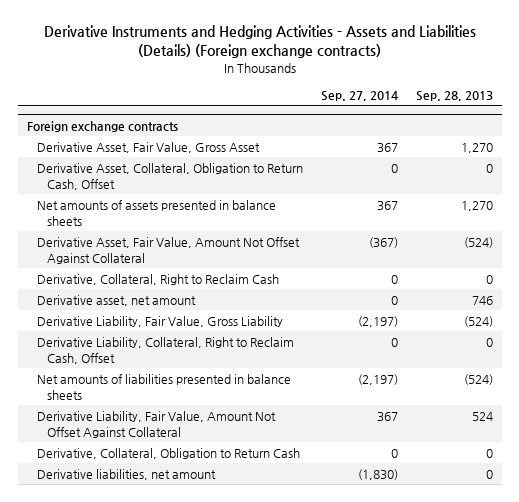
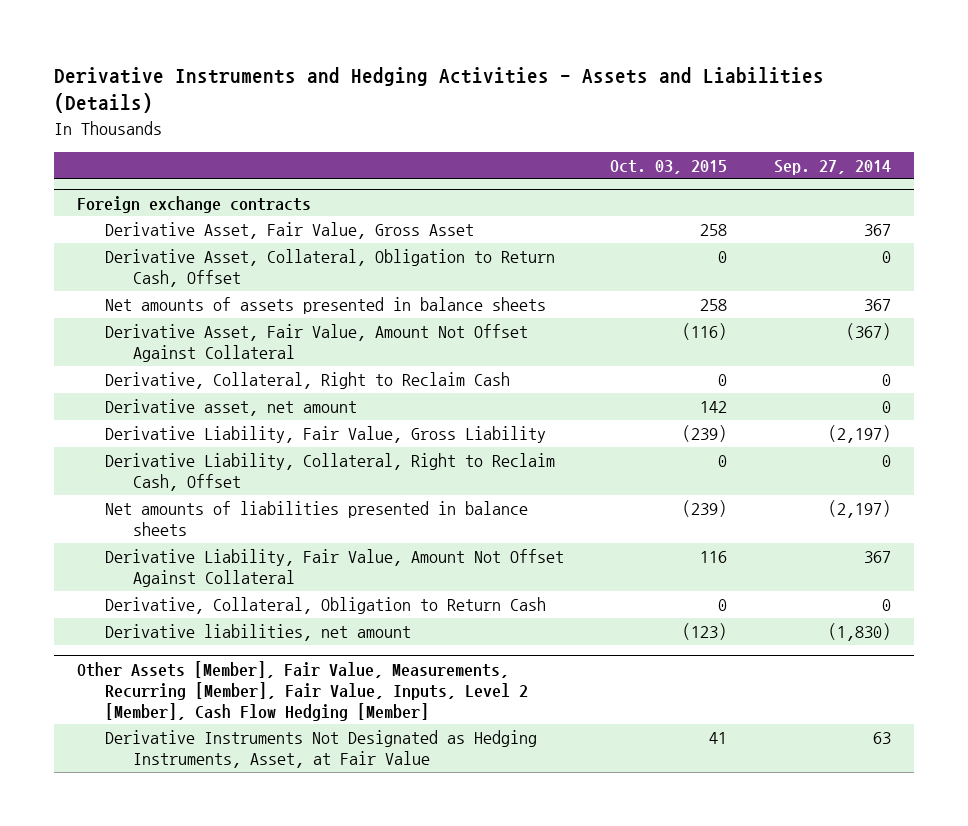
[43,25,476,59] Derivative Instruments and Hedging Activities - Assets and Liabilities (Details) (Foreign exchange contracts) -> [53,66,824,114] Derivative Instruments and Hedging Activities - Assets and Liabilities (Details)
[415,91,493,102] Sep. 28, 2013 -> none
none -> [610,159,728,174] Oct. 03, 2015
none -> [77,660,529,721] Other Assets [Member], Fair Value, Measurements, Recurring [Member], Fair Value, Inputs, Level 2 [Member], Cash Flow Hedging [Member]
none -> [105,730,538,769] Derivative Instruments Not Designated as Hedging Instruments, Asset, at Fair Value

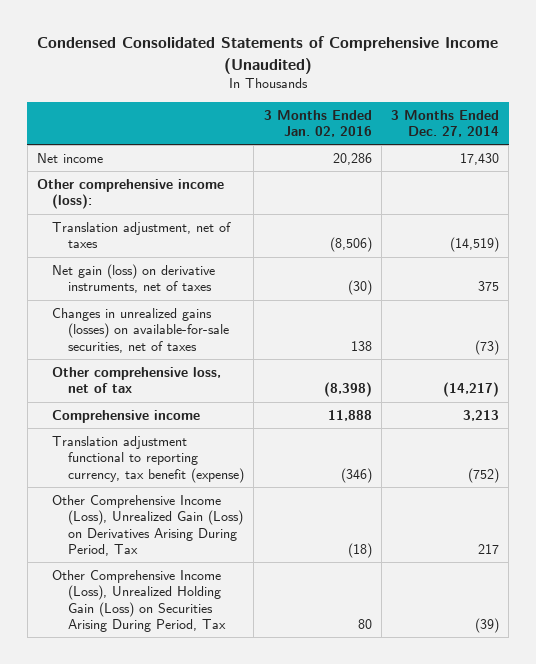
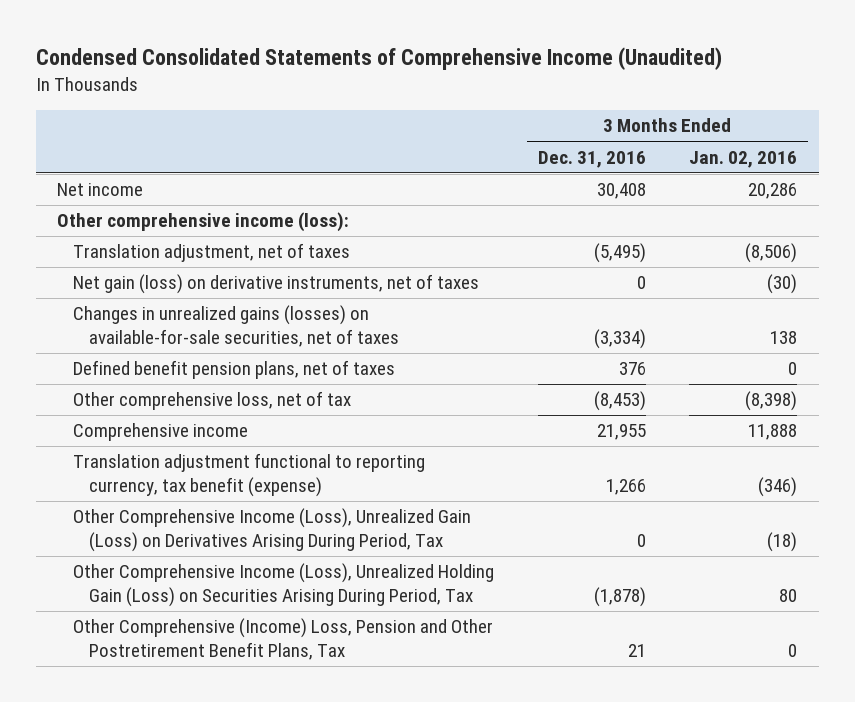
[391,109,500,137] 3 Months Ended Dec. 27, 2014 -> none
none -> [537,150,646,168] Dec. 31, 2016
none -> [73,360,396,380] Defined benefit pension plans, net of taxes
none -> [73,618,494,661] Other Comprehensive (Income) Loss, Pension and Other Postretirement Benefit Plans, Tax

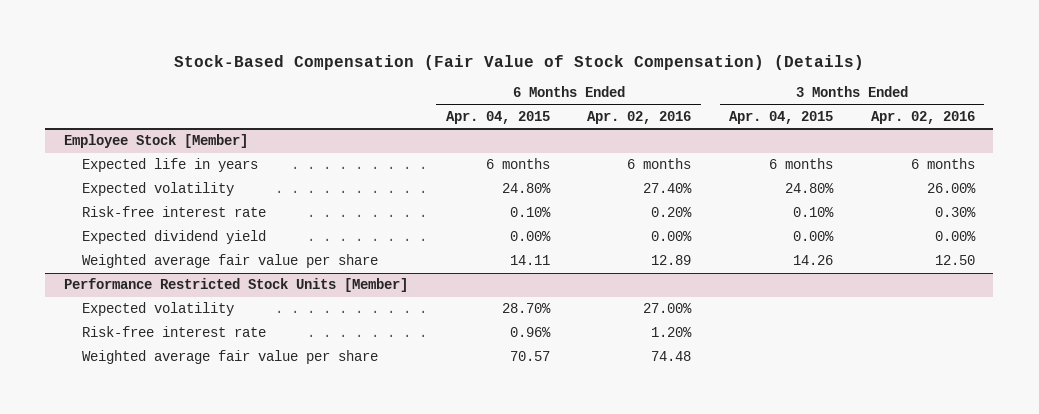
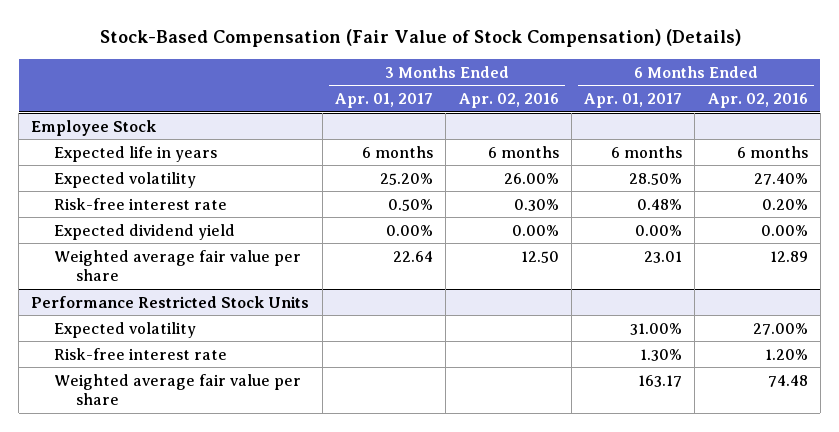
[445,111,550,125] Apr. 04, 2015 -> none
[729,111,834,125] Apr. 04, 2015 -> none
none -> [334,92,433,108] Apr. 01, 2017
none -> [584,92,683,108] Apr. 01, 2017
[64,134,249,149] Employee Stock [Member] -> [31,119,157,136] Employee Stock
[64,278,409,293] Performance Restricted Stock Units [Member] -> [31,295,310,308] Performance Restricted Stock Units

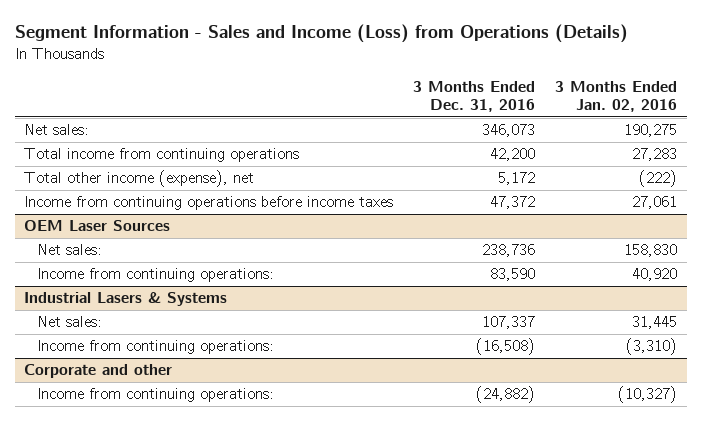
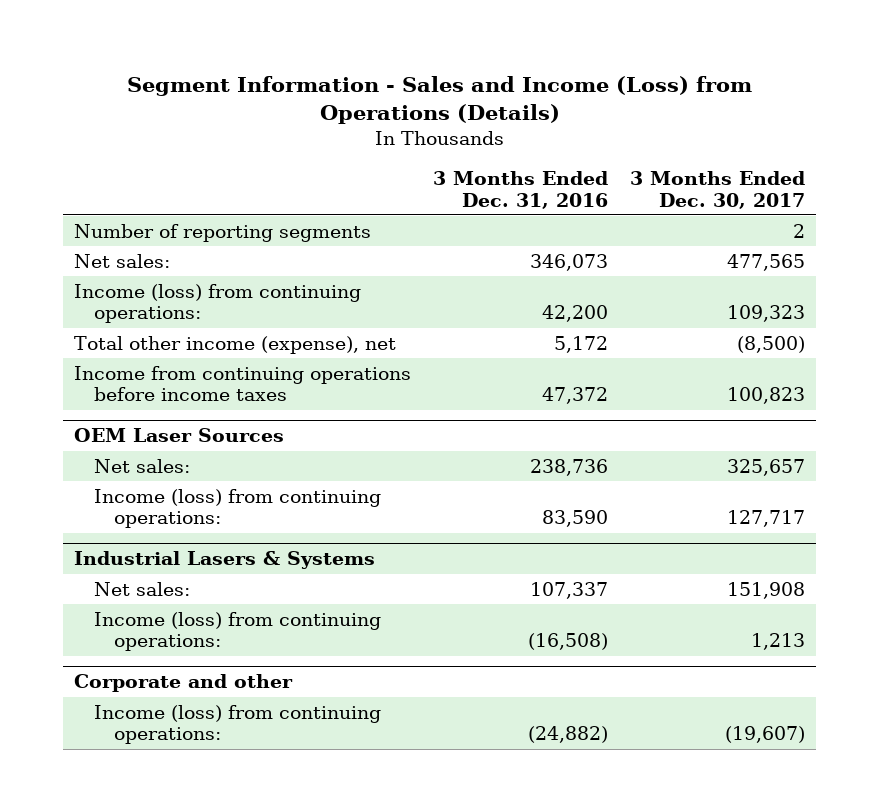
[554,80,677,113] 3 Months Ended Jan. 02, 2016 -> none
none -> [630,171,806,209] 3 Months Ended Dec. 30, 2017
none -> [74,223,372,242] Number of reporting segments
[24,148,300,163] Total income from continuing operations -> [74,283,362,324] Income (loss) from continuing operations:
[37,268,275,283] Income from continuing operations: -> [94,488,382,529] Income (loss) from continuing operations:
[37,340,275,355] Income from continuing operations: -> [94,611,382,652] Income (loss) from continuing operations:
[37,388,275,403] Income from continuing operations: -> [94,704,382,745] Income (loss) from continuing operations:

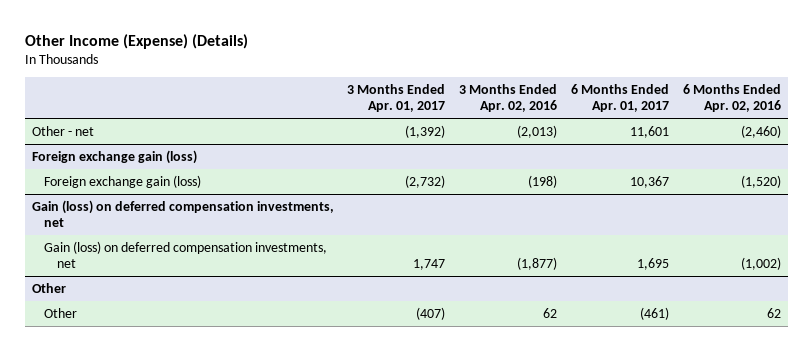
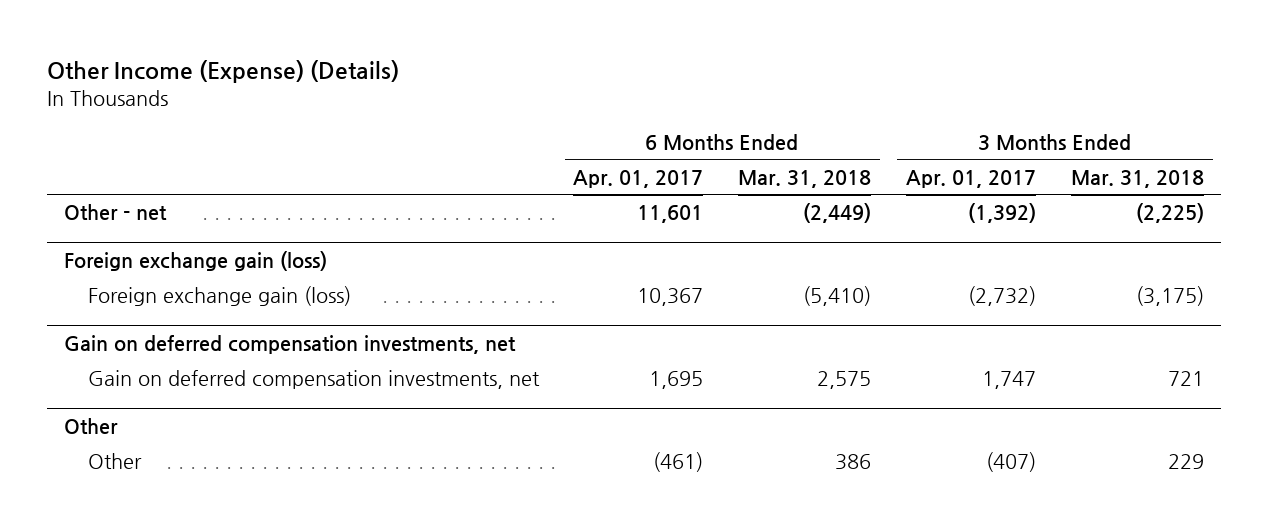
[459,84,558,112] 3 Months Ended Apr. 02, 2016 -> none
[682,84,781,112] 6 Months Ended Apr. 02, 2016 -> none
none -> [738,169,872,188] Mar. 31, 2018
none -> [1071,169,1205,188] Mar. 31, 2018
[31,199,334,227] Gain (loss) on deferred compensation investments, net -> [64,335,517,355] Gain on deferred compensation investments, net
[44,240,328,268] Gain (loss) on deferred compensation investments, net -> [87,370,540,390] Gain on deferred compensation investments, net

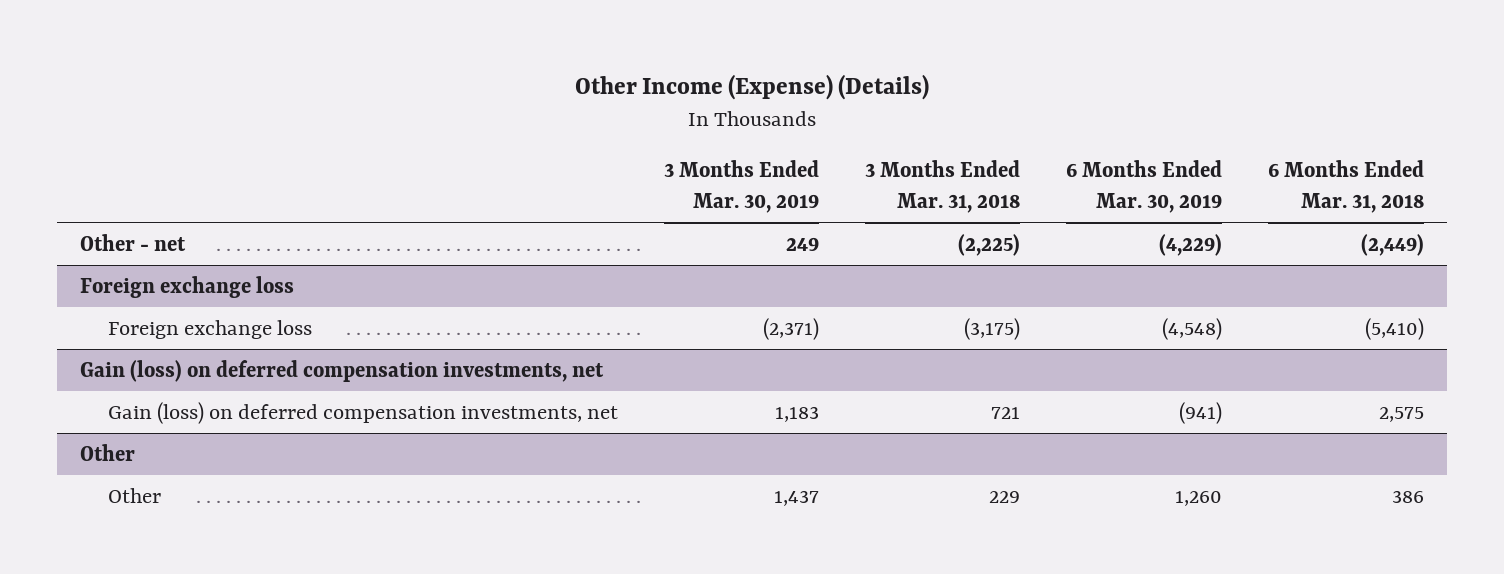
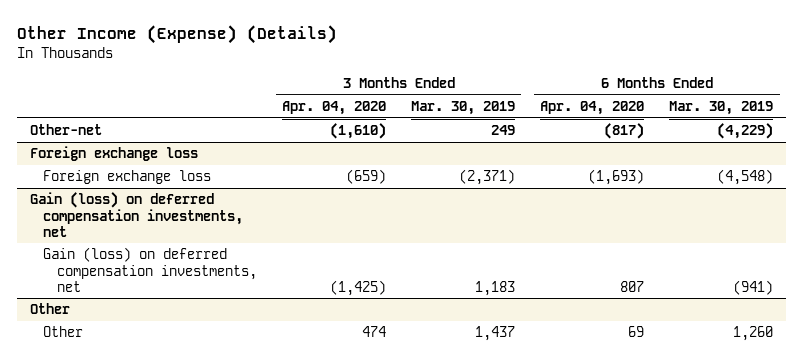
[864,160,1020,213] 3 Months Ended Mar. 31, 2018 -> none
[1267,160,1424,213] 6 Months Ended Mar. 31, 2018 -> none
none -> [282,101,387,116] Apr. 04, 2020
none -> [540,101,645,116] Apr. 04, 2020
[80,233,187,251] Other - net -> [29,124,102,136] Other-net

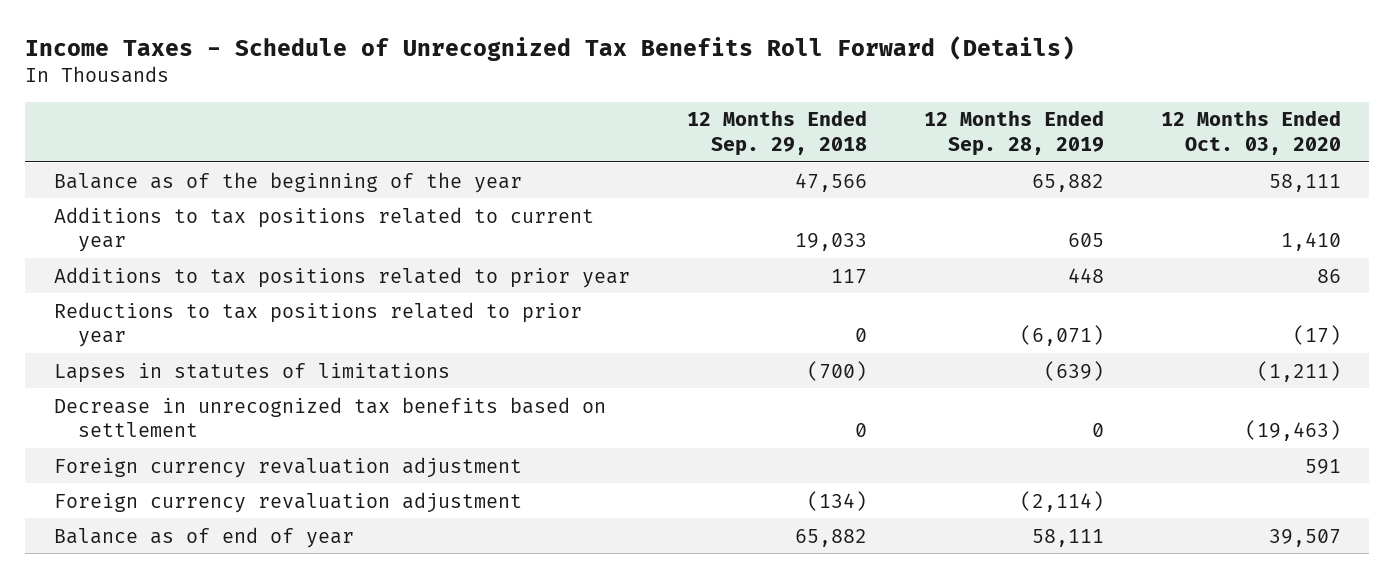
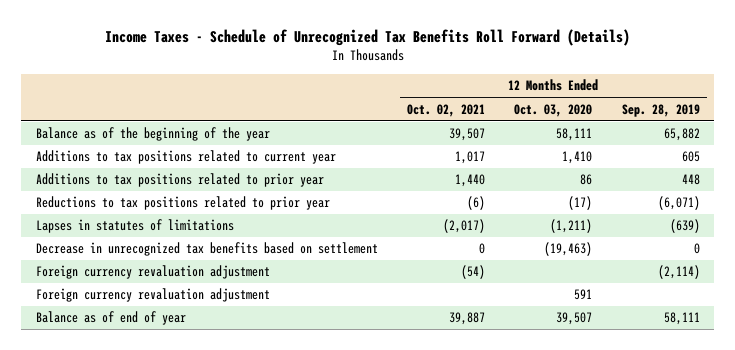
[686,110,867,157] 12 Months Ended Sep. 29, 2018 -> none
none -> [406,103,485,117] Oct. 02, 2021
[53,456,522,478] Foreign currency revaluation adjustment -> [35,288,270,303] Foreign currency revaluation adjustment

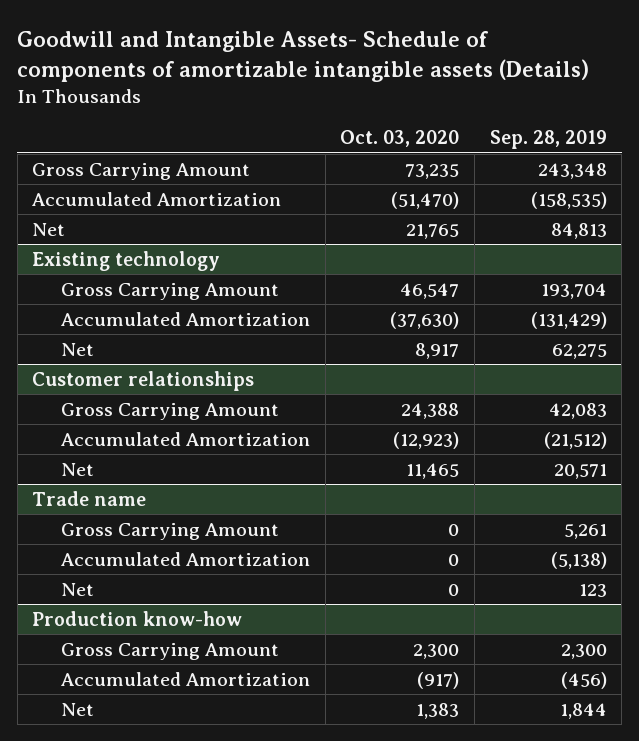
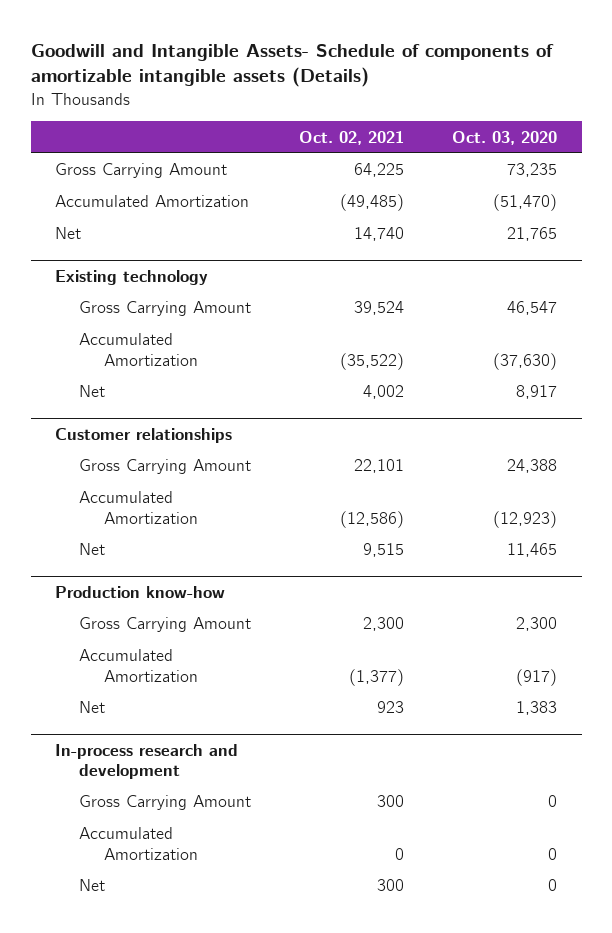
[489,130,607,150] Sep. 28, 2019 -> none
none -> [299,130,405,145] Oct. 02, 2021
[32,490,147,506] Trade name -> none
[61,522,280,540] Gross Carrying Amount -> none
[61,551,311,566] Accumulated Amortization -> none
[61,582,95,596] Net -> none
none -> [54,743,238,780] In-process research and development
none -> [79,795,252,811] Gross Carrying Amount
none -> [79,827,198,860] Accumulated Amortization
none -> [79,879,106,892] Net

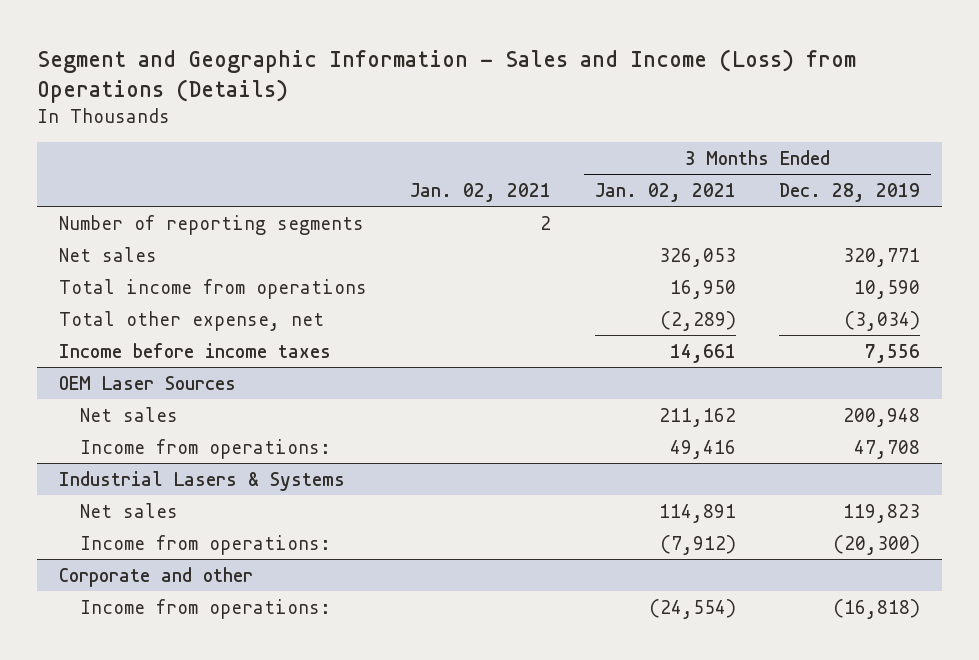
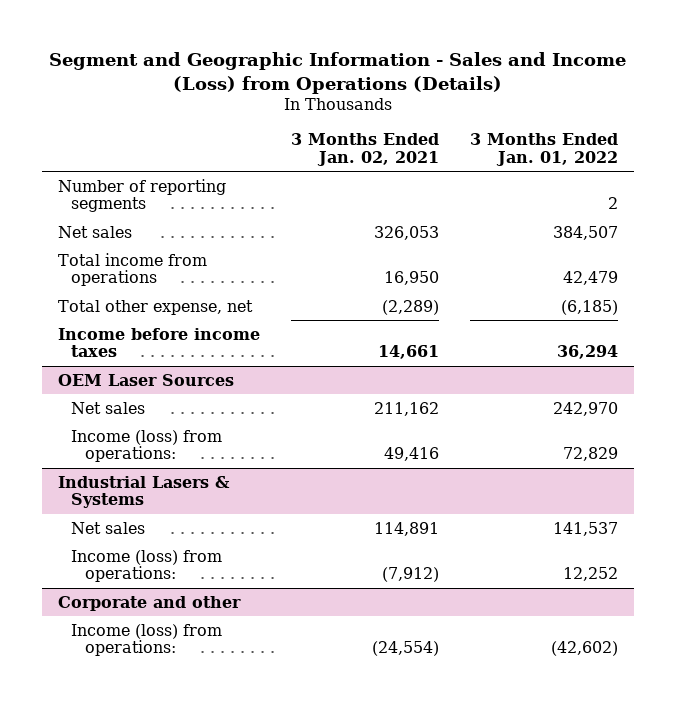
[410,182,552,202] Jan. 02, 2021 -> none
[779,182,921,202] Dec. 28, 2019 -> none
none -> [470,133,619,166] 3 Months Ended Jan. 01, 2022
[80,438,332,459] Income from operations: -> [71,429,223,463] Income (loss) from operations:
[80,534,332,555] Income from operations: -> [71,549,223,583] Income (loss) from operations:
[80,598,332,619] Income from operations: -> [71,623,223,657] Income (loss) from operations:

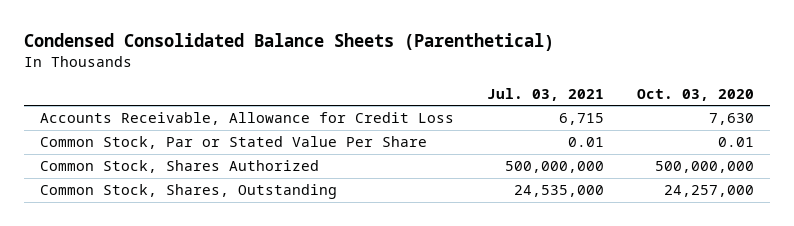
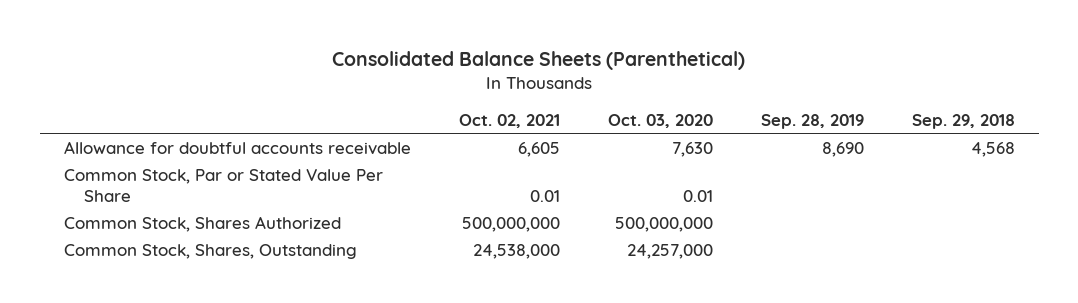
[24,33,555,52] Condensed Consolidated Balance Sheets (Parenthetical) -> [332,51,746,71] Consolidated Balance Sheets (Parenthetical)
[487,87,605,101] Jul. 03, 2021 -> none
none -> [458,113,560,128] Oct. 02, 2021
none -> [760,113,864,129] Sep. 28, 2019
none -> [911,113,1015,129] Sep. 29, 2018
[40,112,455,126] Accounts Receivable, Allowance for Credit Loss -> [63,140,411,155] Allowance for doubtful accounts receivable

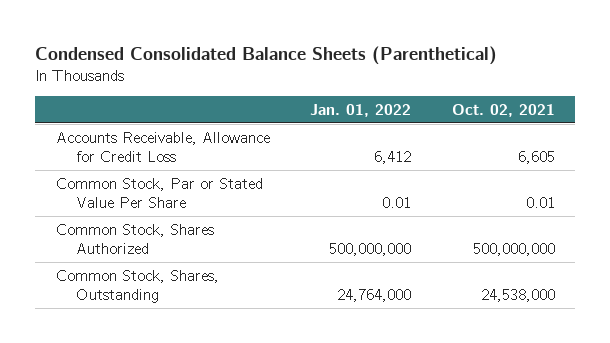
[332,51,746,71] Consolidated Balance Sheets (Parenthetical) -> [35,45,498,65] Condensed Consolidated Balance Sheets (Parenthetical)
[607,113,713,128] Oct. 03, 2020 -> none
[760,113,864,129] Sep. 28, 2019 -> none
[911,113,1015,129] Sep. 29, 2018 -> none
none -> [310,103,412,117] Jan. 01, 2022
[63,140,411,155] Allowance for doubtful accounts receivable -> [55,131,270,163] Accounts Receivable, Allowance for Credit Loss

